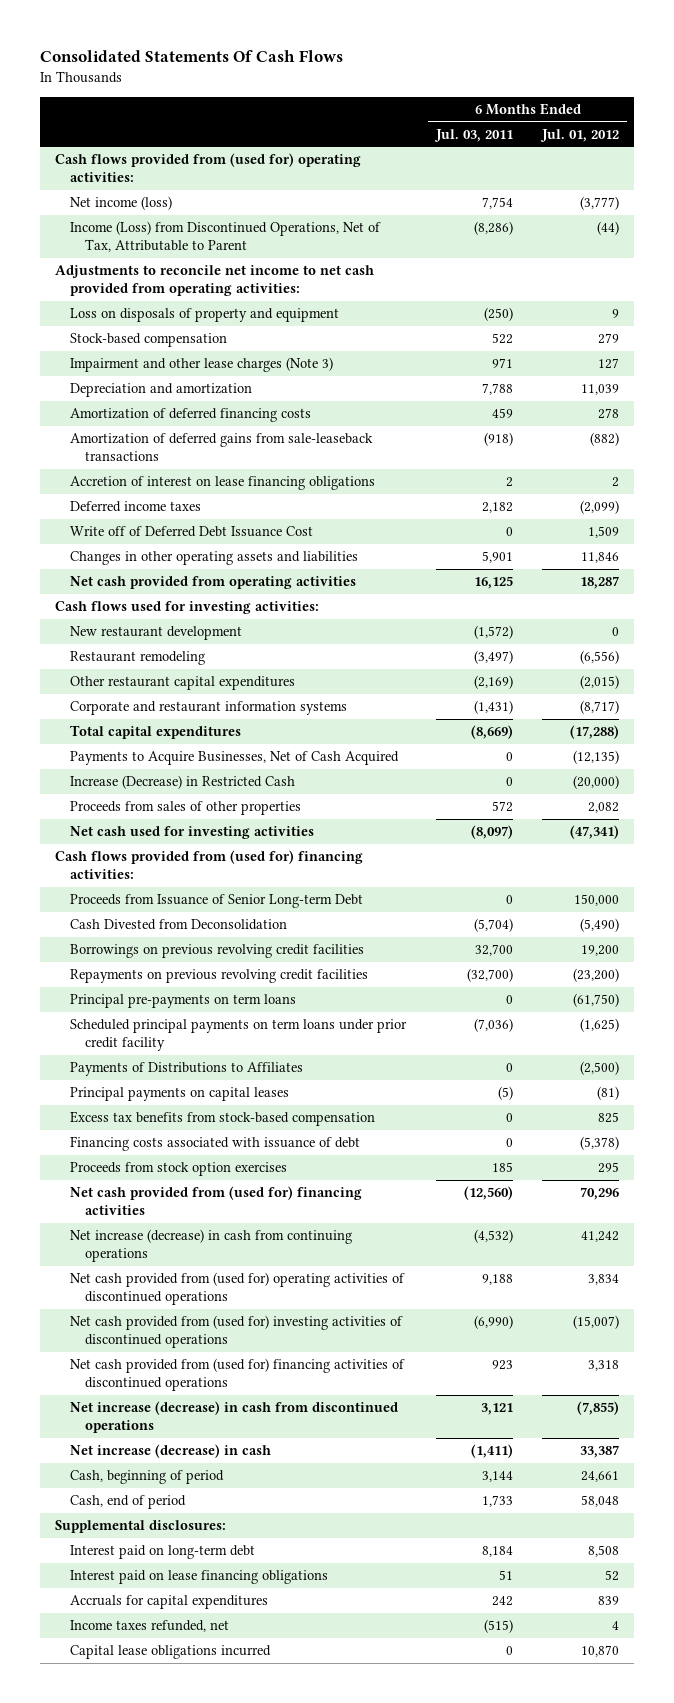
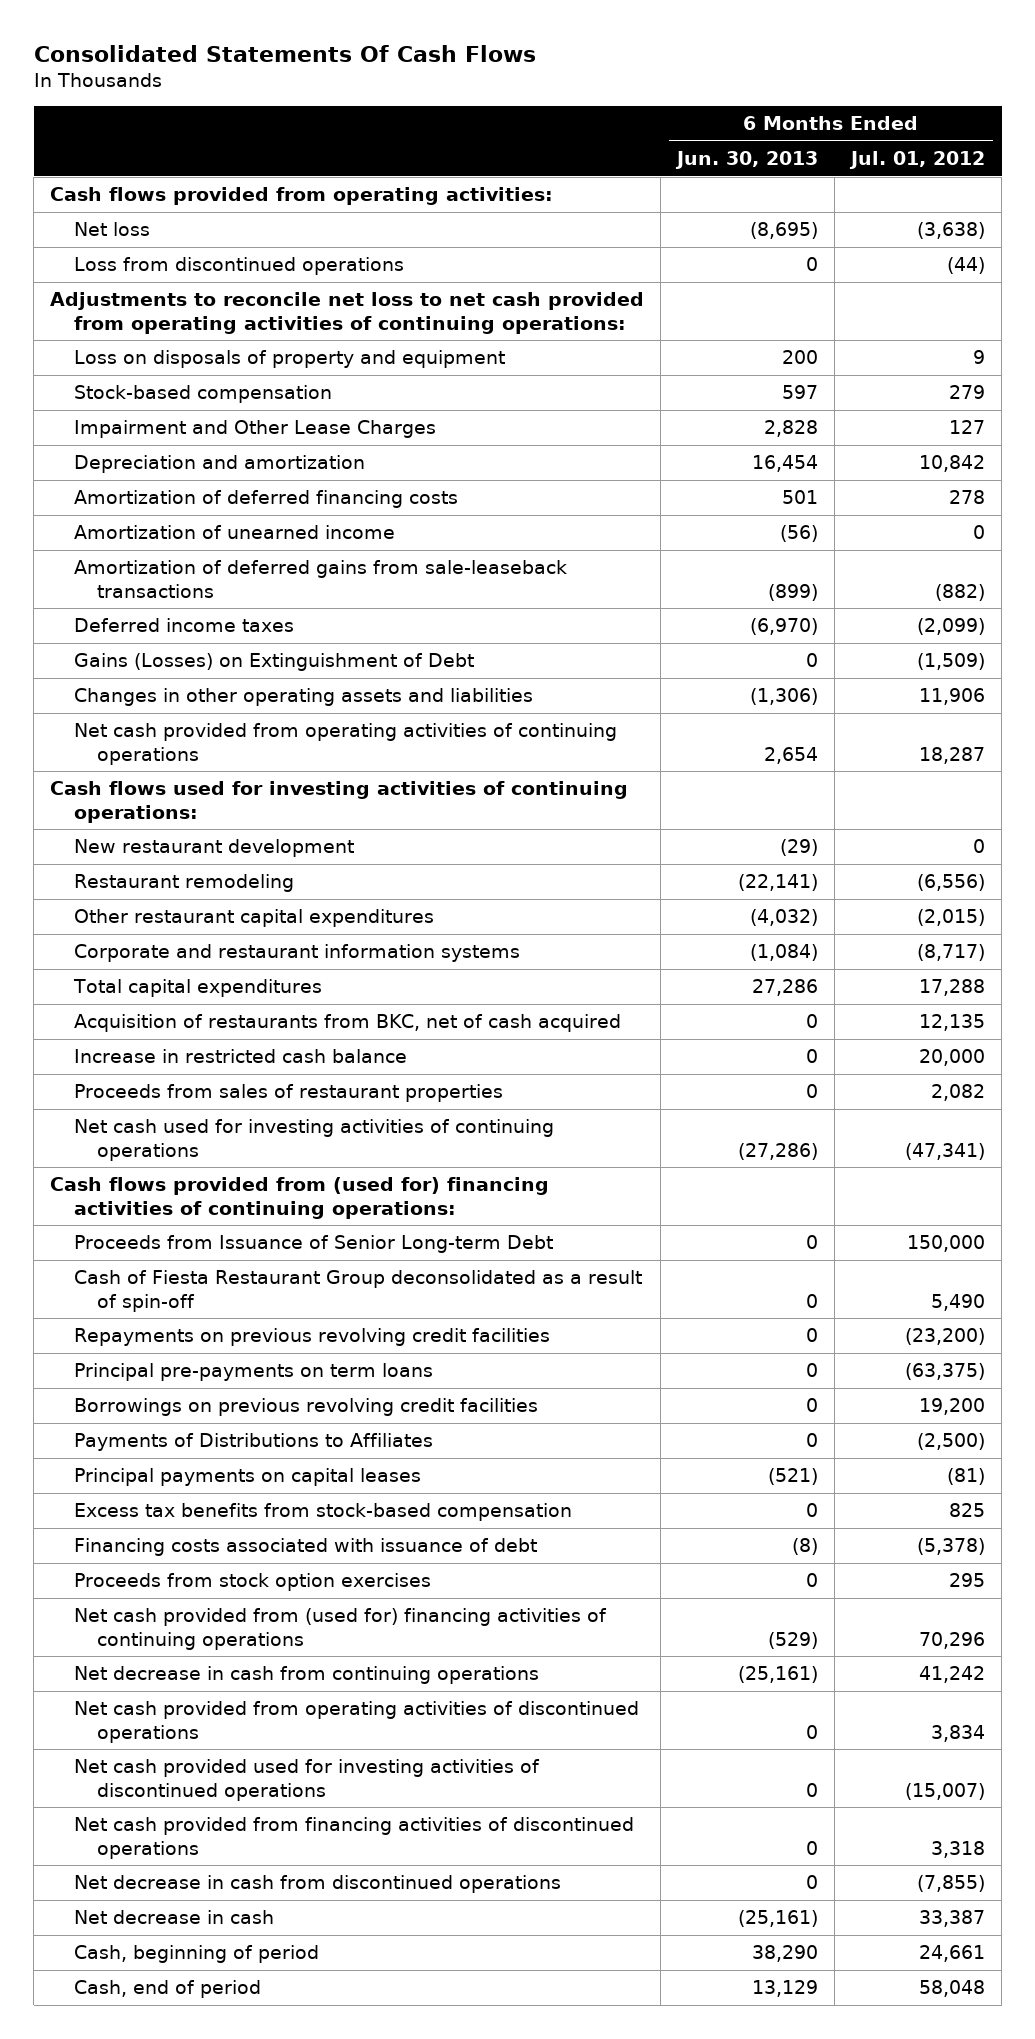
[433,128,513,142] Jul. 03, 2011 -> none
none -> [675,150,819,169] Jun. 30, 2013
[54,153,361,183] Cash flows provided from (used for) operating activities: -> [50,187,554,206] Cash flows provided from operating activities:
[69,196,172,211] Net income (loss) -> [73,222,150,237] Net loss
[580,196,620,211] (3,777) -> [917,222,986,240] (3,638)
[69,221,381,253] Income (Loss) from Discontinued Operations, Net of Tax, Attributable to Parent -> [73,257,404,276] Loss from discontinued operations
[54,265,374,297] Adjustments to reconcile net income to net cash provided from operating activities: -> [50,292,645,334] Adjustments to reconcile net loss to net cash provided from operating activities of continuing operations:
[69,357,333,373] Impairment and other lease charges (Note 3) -> [73,420,436,439] Impairment and Other Lease Charges
[581,384,620,396] 11,039 -> [919,455,986,473] 10,842
none -> [73,525,395,540] Amortization of unearned income
[69,476,375,491] Accretion of interest on lease financing obligations -> none
[69,526,313,538] Write off of Deferred Debt Issuance Cost -> none
none -> [73,653,474,672] Gains (Losses) on Extinguishment of Debt
[581,552,620,564] 11,846 -> [919,688,986,706] 11,906
[69,576,356,590] Net cash provided from operating activities -> [73,723,617,765] Net cash provided from operating activities of continuing operations
[54,601,319,615] Cash flows used for investing activities: -> [50,781,629,823] Cash flows used for investing activities of continuing operations:
[570,725,620,740] (17,288) -> [919,979,986,997] 17,288
[69,751,399,766] Payments to Acquire Businesses, Net of Cash Acquired -> [73,1014,621,1033] Acquisition of restaurants from BKC, net of cash acquired
[573,750,620,765] (12,135) -> [919,1014,986,1032] 12,135
[69,775,295,790] Increase (Decrease) in Restricted Cash -> [73,1049,407,1064] Increase in restricted cash balance
[573,775,620,790] (20,000) -> [919,1049,986,1067] 20,000
[69,801,301,816] Proceeds from sales of other properties -> [73,1084,503,1103] Proceeds from sales of restaurant properties
[69,826,314,840] Net cash used for investing activities -> [73,1119,554,1161] Net cash used for investing activities of continuing operations
[54,850,363,880] Cash flows provided from (used for) financing activities: -> [50,1177,550,1219] Cash flows provided from (used for) financing activities of continuing operations:
[69,919,287,931] Cash Divested from Deconsolidation -> none
none -> [73,1270,642,1312] Cash of Fiesta Restaurant Group deconsolidated as a result of spin-off
[69,1019,407,1052] Scheduled principal payments on term loans under prior credit facility -> none
[573,993,620,1008] (61,750) -> [905,1363,986,1381] (63,375)
[69,944,364,959] Borrowings on previous revolving credit facilities -> [73,1398,538,1417] Borrowings on previous revolving credit facilities
[69,1186,362,1216] Net cash provided from (used for) financing activities -> [73,1608,607,1650] Net cash provided from (used for) financing activities of continuing operations
[69,1229,352,1263] Net increase (decrease) in cash from continuing operations -> [73,1666,539,1685] Net decrease in cash from continuing operations
[69,1272,405,1306] Net cash provided from (used for) operating activities of discontinued operations -> [73,1701,639,1743] Net cash provided from operating activities of discontinued operations
[69,1315,403,1349] Net cash provided from (used for) investing activities of discontinued operations -> [73,1759,540,1801] Net cash provided used for investing activities of discontinued operations
[69,1358,405,1392] Net cash provided from (used for) financing activities of discontinued operations -> [73,1817,634,1859] Net cash provided from financing activities of discontinued operations
[69,1401,398,1434] Net increase (decrease) in cash from discontinued operations -> [73,1875,561,1894] Net decrease in cash from discontinued operations
[69,1444,271,1459] Net increase (decrease) in cash -> [73,1910,274,1925] Net decrease in cash
[54,1520,226,1534] Supplemental disclosures: -> none
[69,1545,255,1560] Interest paid on long-term debt -> none
[69,1570,328,1585] Interest paid on lease financing obligations -> none
[69,1595,268,1610] Accruals for capital expenditures -> none
[69,1620,229,1633] Income taxes refunded, net -> none
[69,1645,271,1660] Capital lease obligations incurred -> none

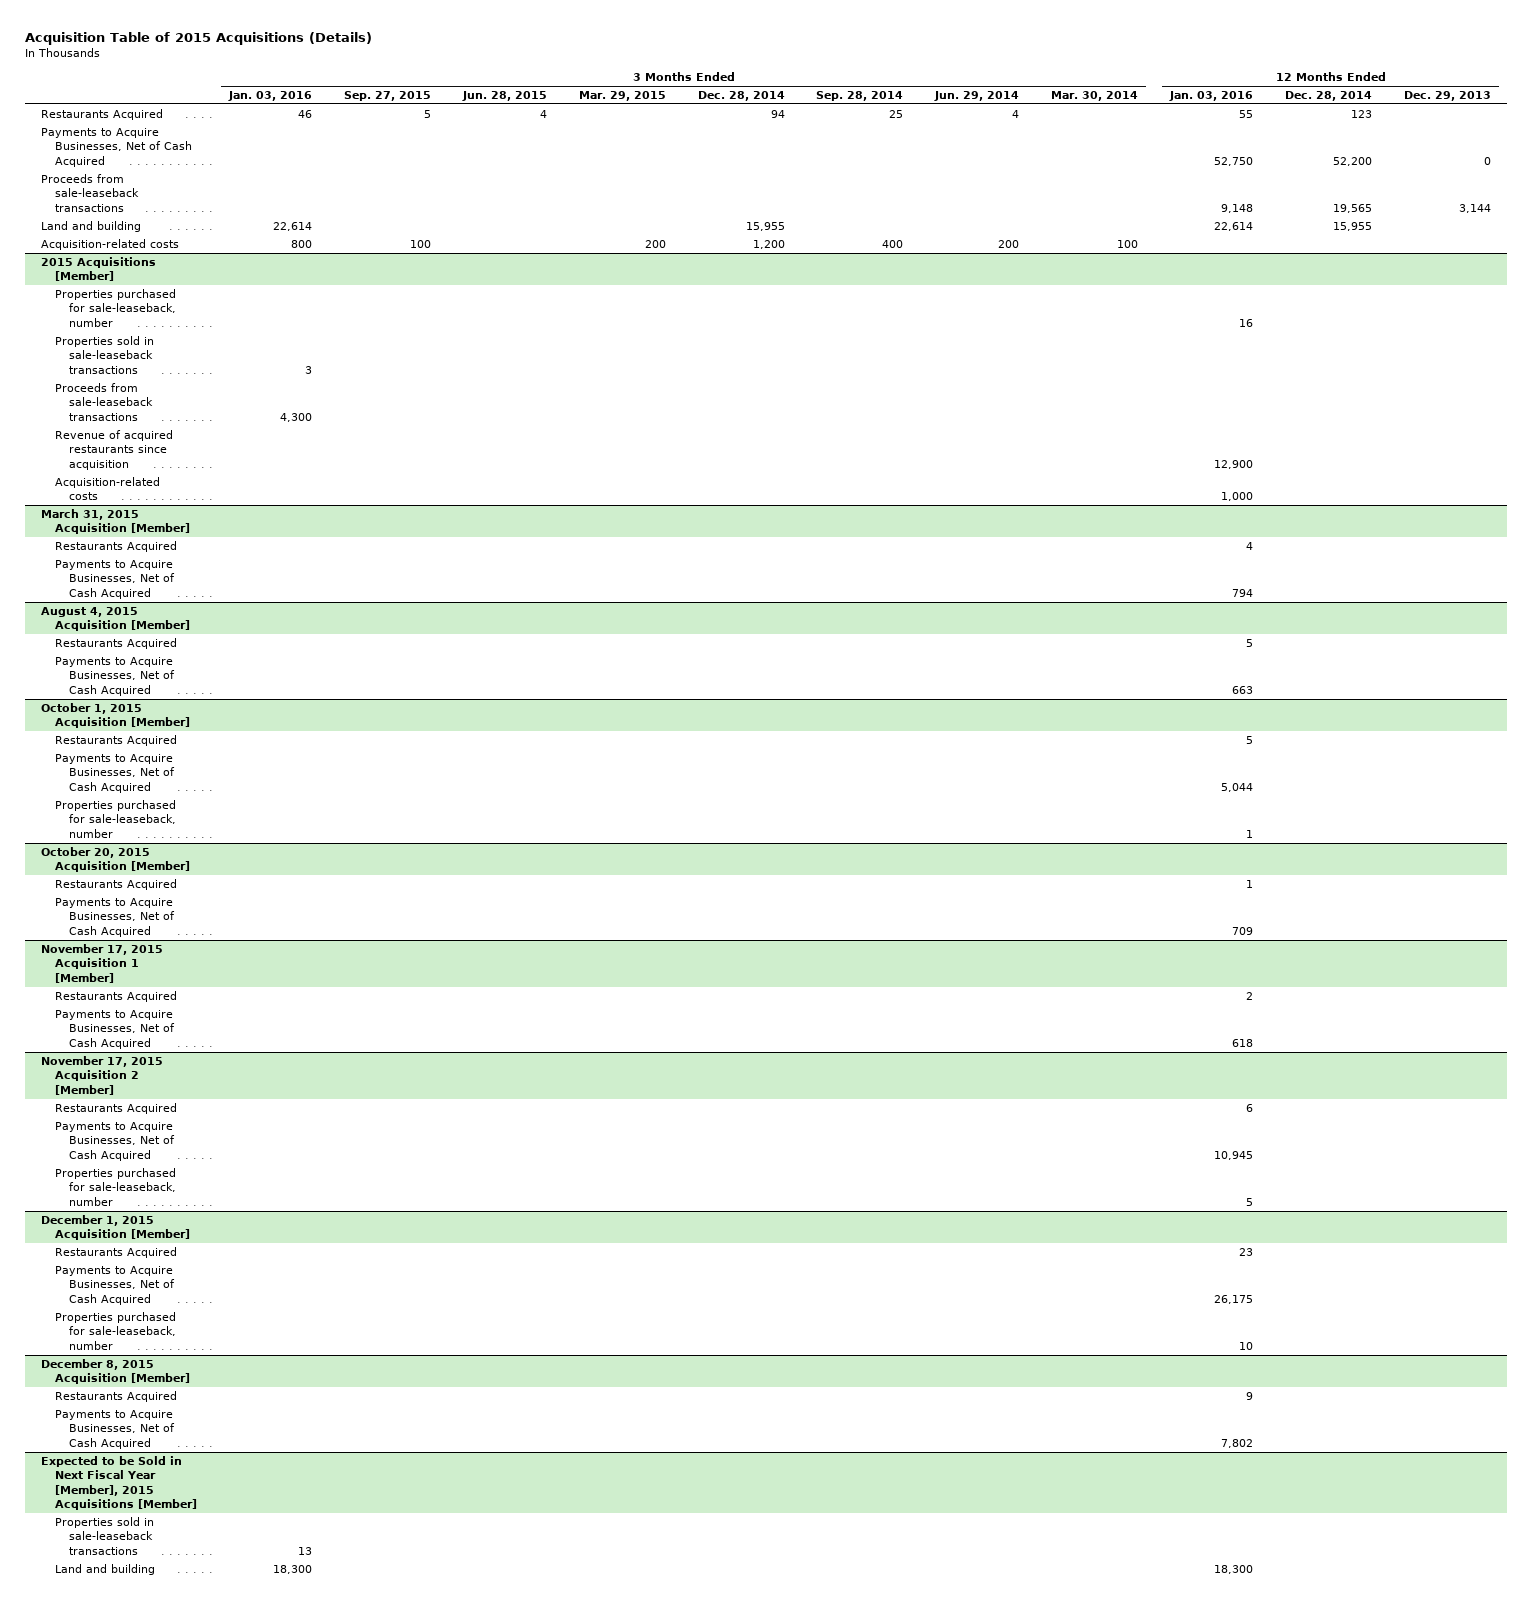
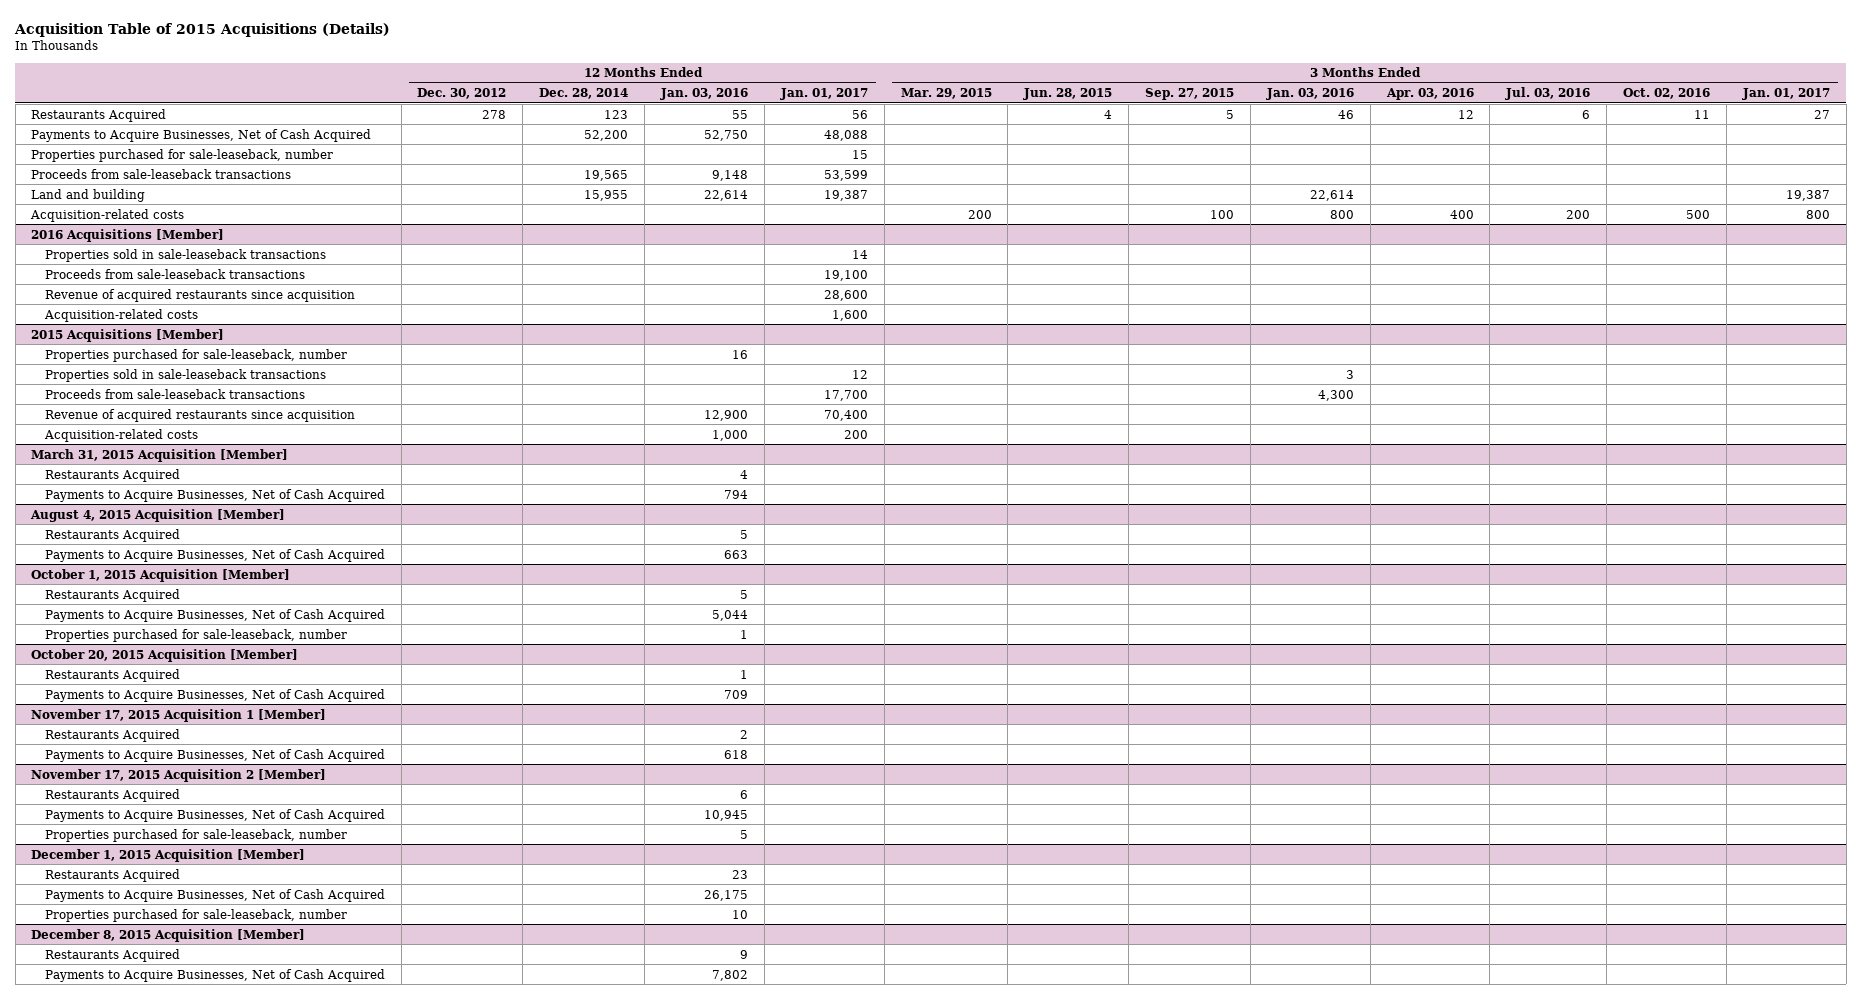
[697,91,785,102] Dec. 28, 2014 -> none
[816,91,904,102] Sep. 28, 2014 -> none
[934,91,1020,102] Jun. 29, 2014 -> none
[1051,91,1139,102] Mar. 30, 2014 -> none
[1404,91,1492,102] Dec. 29, 2013 -> none
none -> [417,88,507,100] Dec. 30, 2012
none -> [779,88,868,101] Jan. 01, 2017
none -> [1385,88,1474,101] Apr. 03, 2016
none -> [1505,87,1591,101] Jul. 03, 2016
none -> [1623,88,1711,100] Oct. 02, 2016
none -> [1741,88,1830,101] Jan. 01, 2017
none -> [31,148,334,162] Properties purchased for sale-leaseback, number
none -> [31,228,225,242] 2016 Acquisitions [Member]
none -> [44,248,326,262] Properties sold in sale-leaseback transactions
none -> [44,268,305,279] Proceeds from sale-leaseback transactions
none -> [44,288,355,302] Revenue of acquired restaurants since acquisition
none -> [43,308,198,322] Acquisition-related costs
[40,1455,197,1511] Expected to be Sold in Next Fiscal Year [Member], 2015 Acquisitions [Member] -> none
[54,1516,154,1555] Properties sold in sale-leaseback transactions -> none
[54,1563,155,1575] Land and building -> none

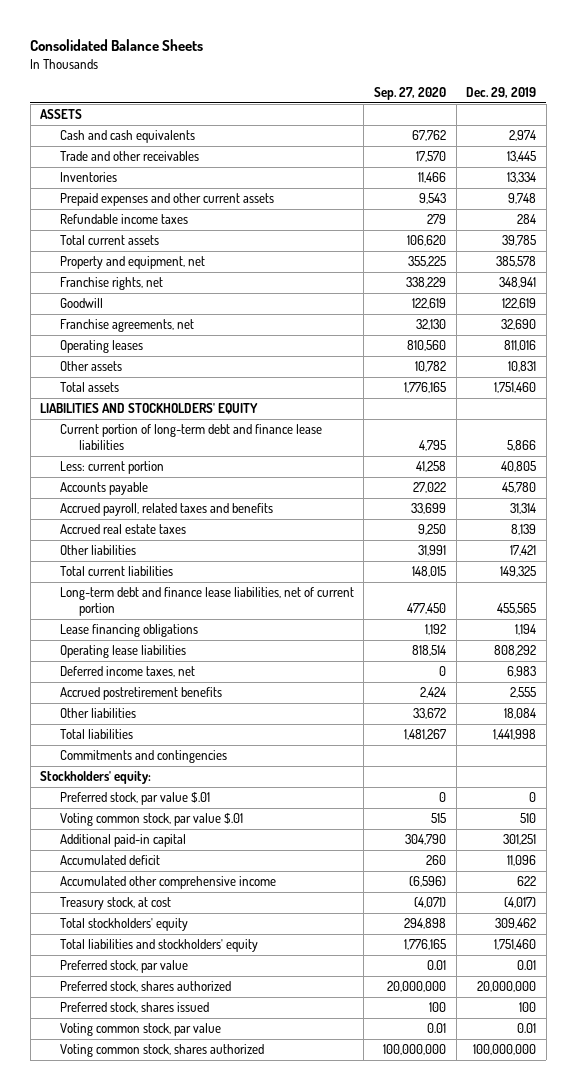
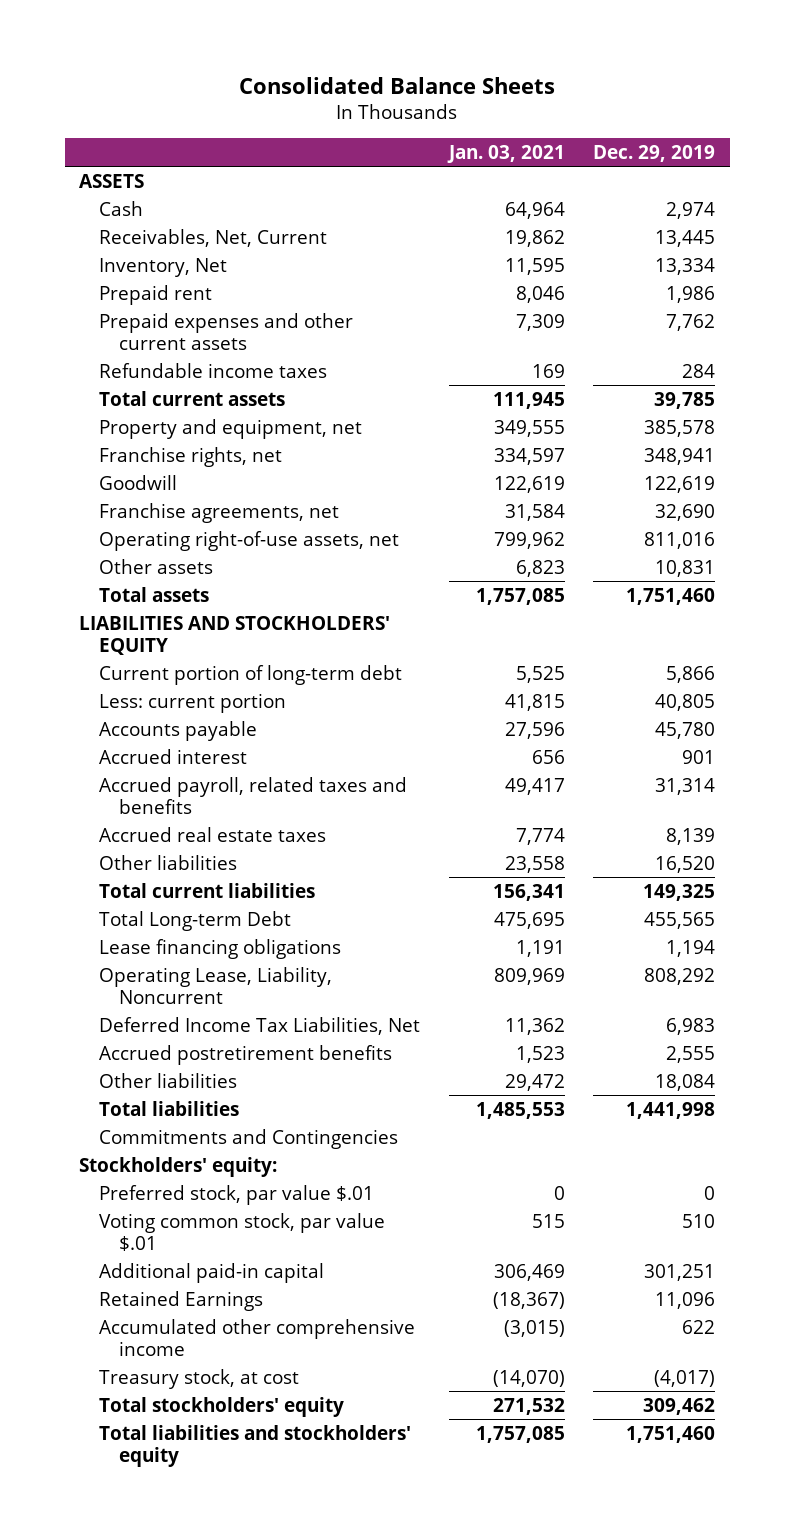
[373,87,446,101] Sep. 27, 2020 -> none
none -> [446,144,565,163] Jan. 03, 2021
[59,130,195,144] Cash and cash equivalents -> [99,200,144,216] Cash
[59,151,199,162] Trade and other receivables -> [99,228,328,247] Receivables, Net, Current
[59,172,117,183] Inventories -> [99,257,228,277] Inventory, Net
none -> [99,284,213,305] Prepaid rent
[508,193,537,205] 9,748 -> [666,313,716,331] 7,762
[59,340,143,354] Operating leases -> [99,530,400,551] Operating right-of-use assets, net
[59,424,322,451] Current portion of long-term debt and finance lease liabilities -> [99,664,403,685] Current portion of long-term debt
none -> [99,748,248,764] Accrued interest
[510,545,537,557] 17,421 -> [655,855,716,873] 16,520
[59,587,354,617] Long-term debt and finance lease liabilities, net of current portion -> [99,910,292,931] Total Long-term Debt
[59,645,186,659] Operating lease liabilities -> [99,966,333,1005] Operating Lease, Liability, Noncurrent
[59,666,195,678] Deferred income taxes, net -> [99,1016,421,1035] Deferred Income Tax Liabilities, Net
[59,750,227,764] Commitments and contingencies -> [99,1128,399,1149] Commitments and Contingencies
[59,855,160,866] Accumulated deficit -> [99,1290,264,1311] Retained Earnings
[59,960,188,974] Preferred stock, par value -> none
[59,981,231,993] Preferred stock, shares authorized -> none
[59,1002,209,1014] Preferred stock, shares issued -> none
[59,1023,221,1037] Voting common stock, par value -> none
[59,1044,264,1058] Voting common stock, shares authorized -> none

